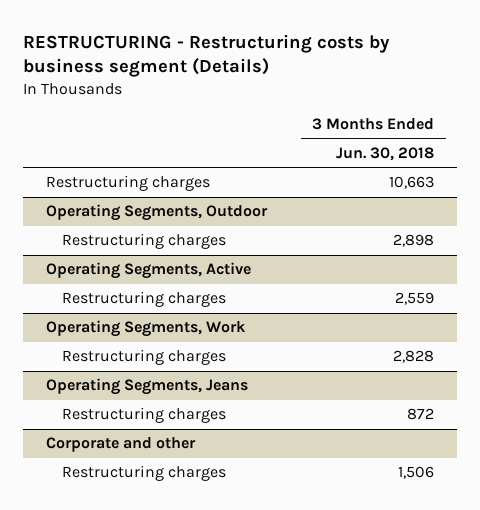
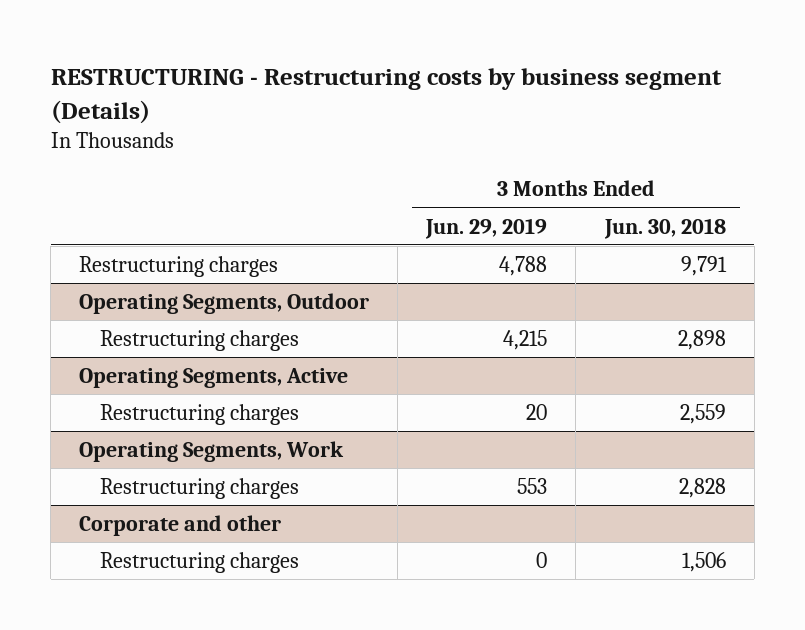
none -> [425,217,548,239] Jun. 29, 2019
[389,176,435,190] 10,663 -> [680,256,727,277] 9,791
[45,378,248,396] Operating Segments, Jeans -> none
[62,407,227,424] Restructuring charges -> none

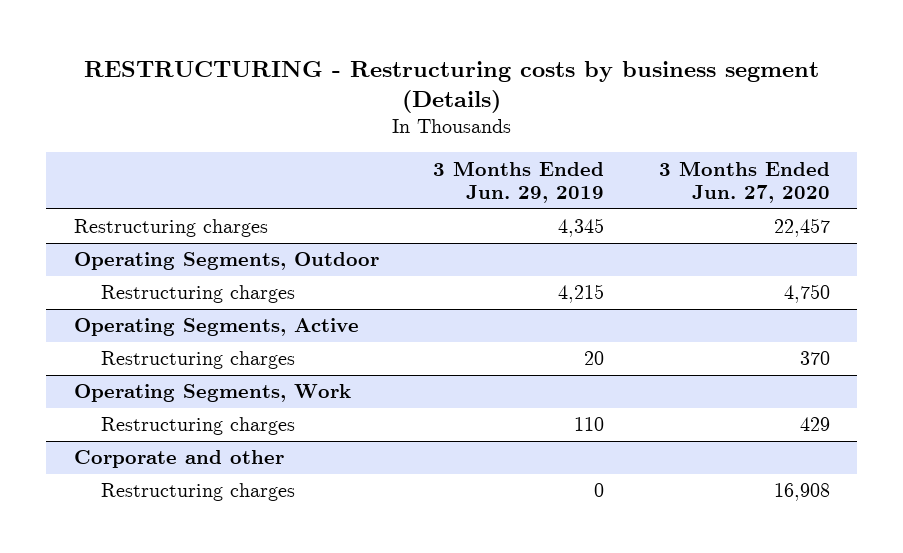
[603,217,726,239] Jun. 30, 2018 -> none
none -> [658,160,830,204] 3 Months Ended Jun. 27, 2020
[499,256,548,277] 4,788 -> [558,218,605,238] 4,345
[517,478,548,495] 553 -> [574,417,605,432] 110

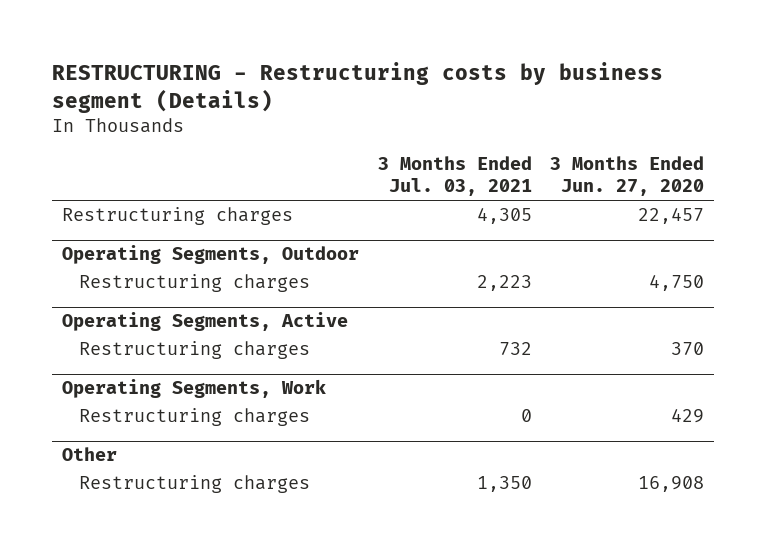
[433,160,605,204] 3 Months Ended Jun. 29, 2019 -> none
none -> [377,155,532,197] 3 Months Ended Jul. 03, 2021
[73,450,284,469] Corporate and other -> [61,447,117,462] Other

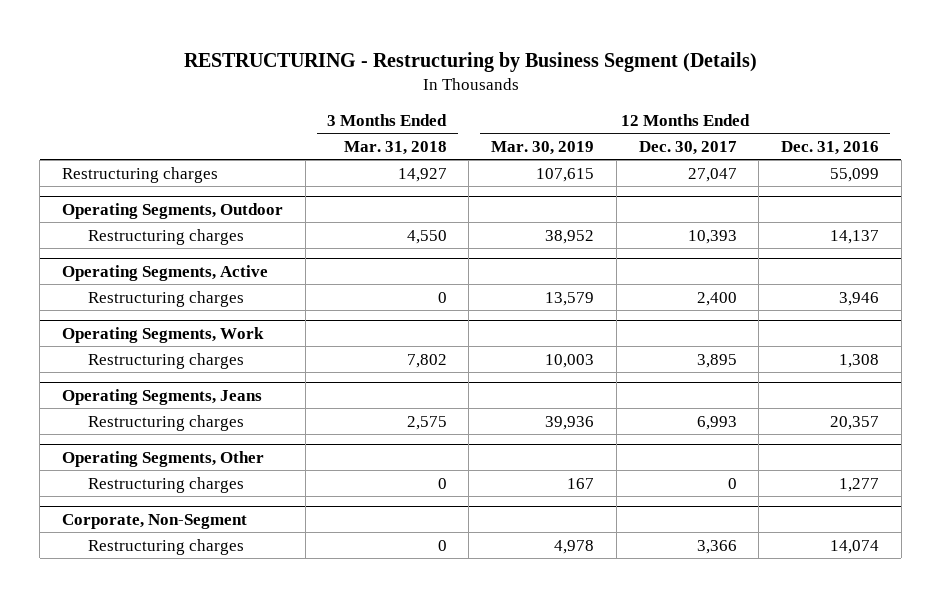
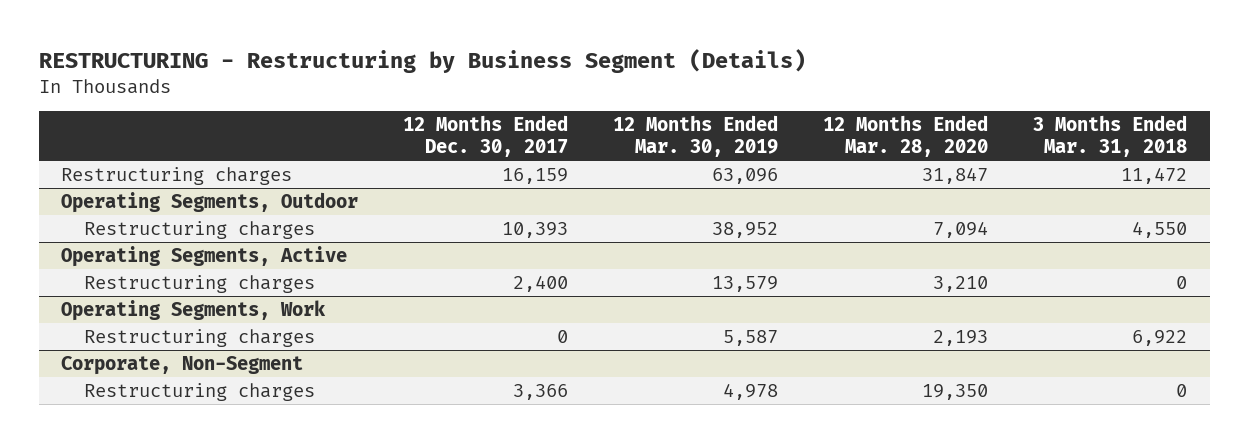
[781,140,880,155] Dec. 31, 2016 -> none
none -> [823,115,989,158] 12 Months Ended Mar. 28, 2020
[397,167,447,182] 14,927 -> [1121,167,1188,185] 11,472
[536,167,595,182] 107,615 -> [712,168,779,185] 63,096
[687,167,737,182] 27,047 -> [502,168,569,185] 16,159
[62,388,263,405] Operating Segments, Jeans -> none
[88,414,245,431] Restructuring charges -> none
[62,450,265,467] Operating Segments, Other -> none
[88,476,245,493] Restructuring charges -> none
[406,353,447,368] 7,802 -> [1132,330,1188,347] 6,922
[545,353,595,368] 10,003 -> [723,330,779,347] 5,587
[696,353,737,368] 3,895 -> [557,330,569,344] 0

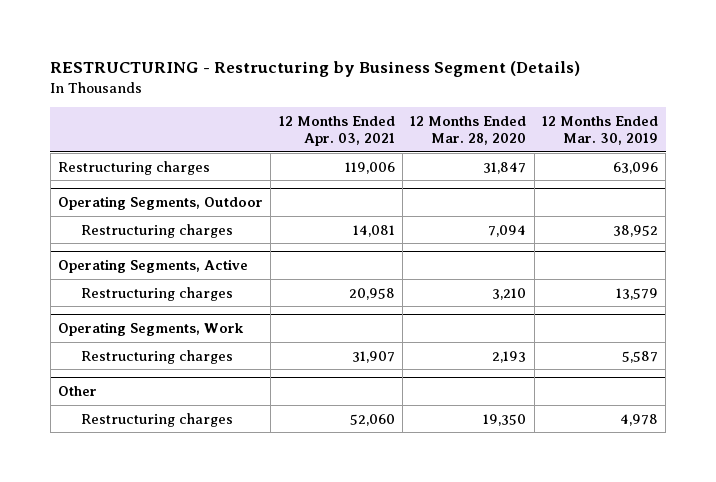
[403,115,569,158] 12 Months Ended Dec. 30, 2017 -> none
[1033,115,1188,158] 3 Months Ended Mar. 31, 2018 -> none
none -> [278,116,395,147] 12 Months Ended Apr. 03, 2021
[61,356,304,376] Corporate, Non-Segment -> [57,386,97,397] Other

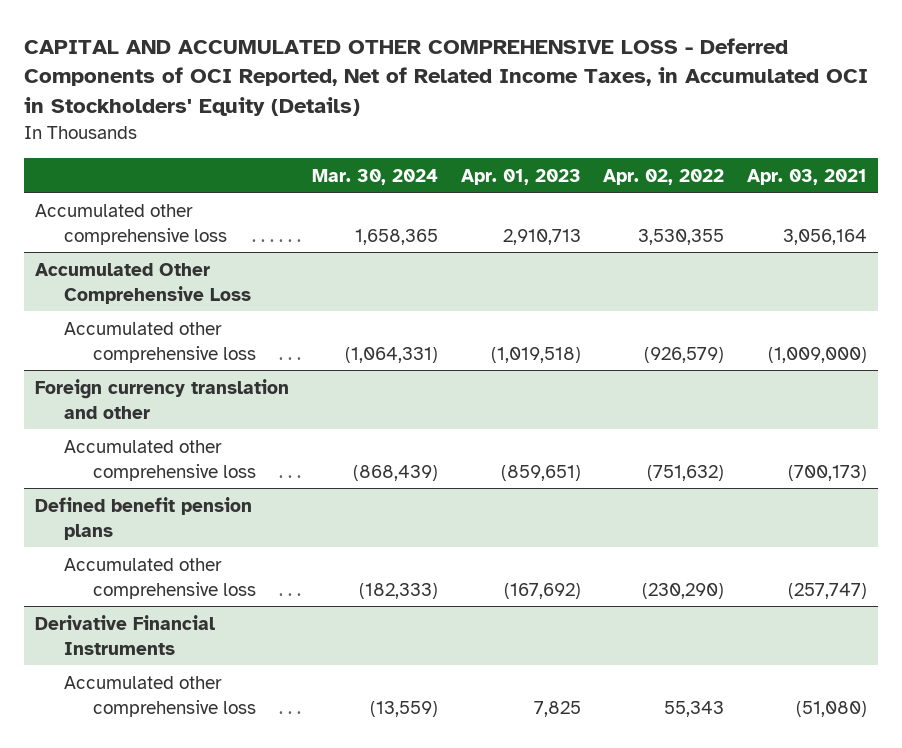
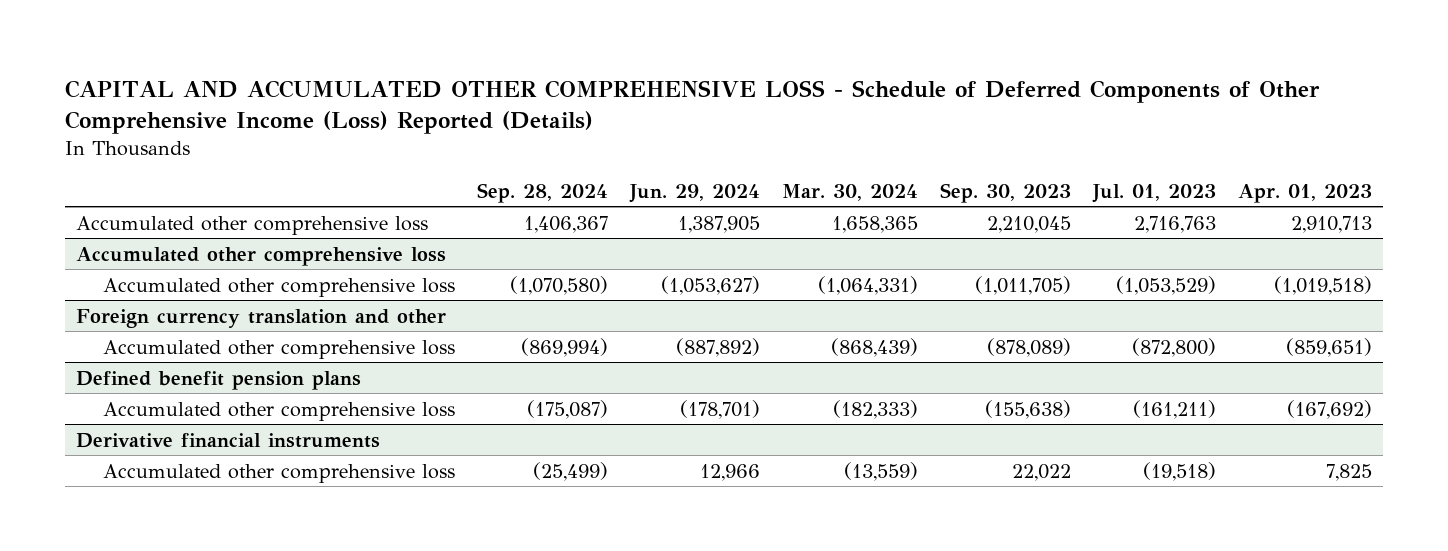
[23,37,868,117] CAPITAL AND ACCUMULATED OTHER COMPREHENSIVE LOSS - Deferred Components of OCI Reported, Net of Related Income Taxes, in Accumulated OCI in Stockholders' Equity (Details) -> [65,79,1321,134] CAPITAL AND ACCUMULATED OTHER COMPREHENSIVE LOSS - Schedule of Deferred Components of Other Comprehensive Income (Loss) Reported (Details)
[603,168,725,185] Apr. 02, 2022 -> none
[746,168,867,185] Apr. 03, 2021 -> none
none -> [476,182,608,203] Sep. 28, 2024
none -> [628,183,760,203] Jun. 29, 2024
none -> [939,182,1071,203] Sep. 30, 2023
none -> [1091,183,1216,203] Jul. 01, 2023
[35,262,251,304] Accumulated Other Comprehensive Loss -> [76,246,447,266] Accumulated other comprehensive loss
[35,614,216,655] Derivative Financial Instruments -> [76,432,381,448] Derivative financial instruments

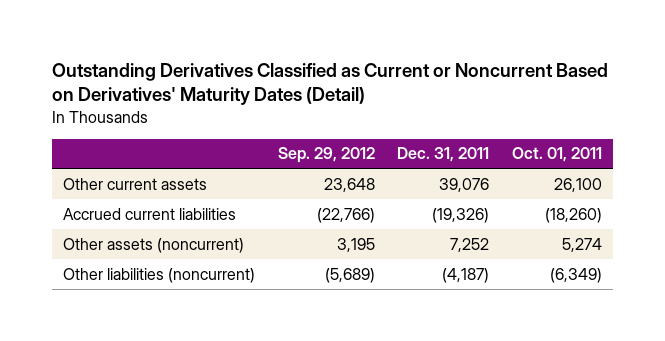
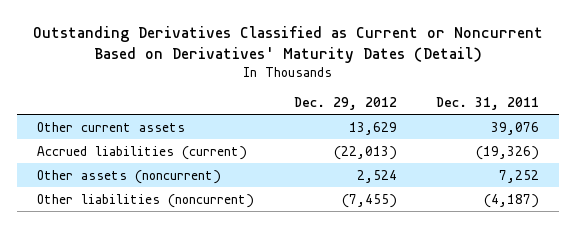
[277,147,375,164] Sep. 29, 2012 -> none
[511,147,602,163] Oct. 01, 2011 -> none
none -> [293,96,397,110] Dec. 29, 2012
[63,207,237,220] Accrued current liabilities -> [36,145,247,160] Accrued liabilities (current)

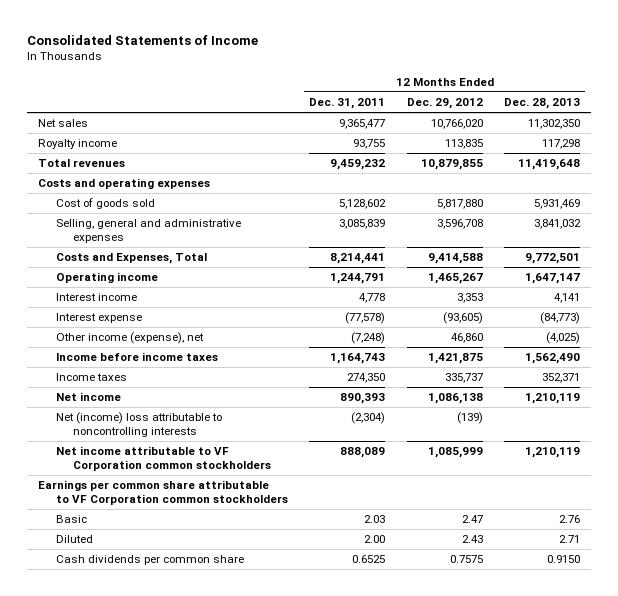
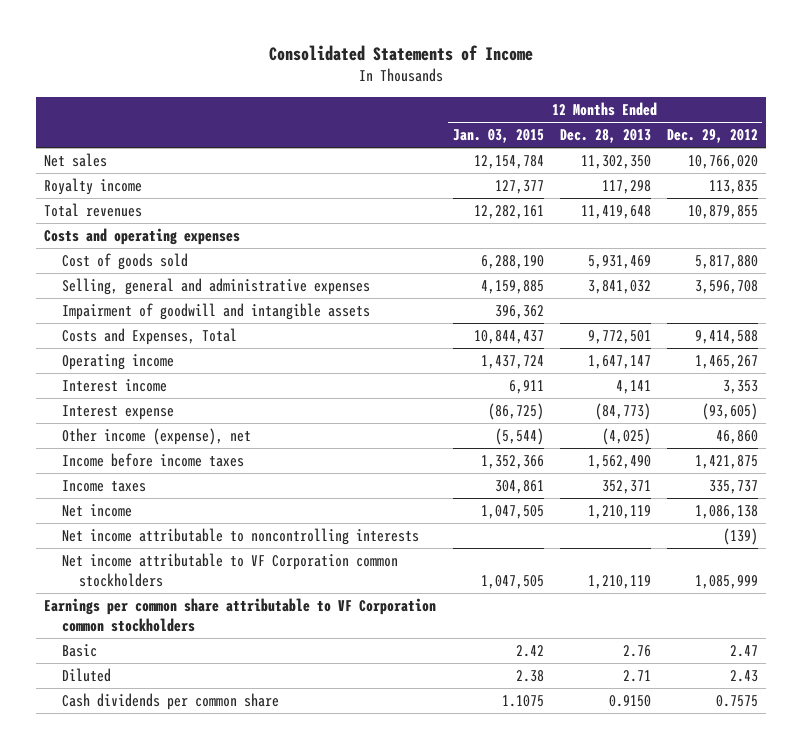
[309,98,386,110] Dec. 31, 2011 -> none
none -> [452,129,544,144] Jan. 03, 2015
none -> [61,303,370,321] Impairment of goodwill and intangible assets
[55,412,222,437] Net (income) loss attributable to noncontrolling interests -> [61,528,419,546] Net income attributable to noncontrolling interests

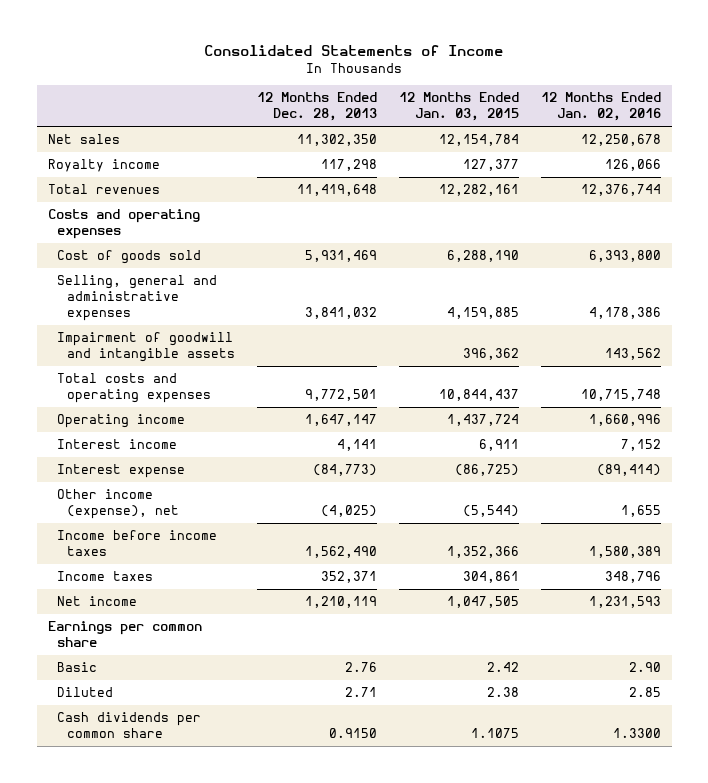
[667,129,759,144] Dec. 29, 2012 -> none
none -> [540,92,661,122] 12 Months Ended Jan. 02, 2016
[61,328,237,346] Costs and Expenses, Total -> [57,373,212,404] Total costs and operating expenses
[61,528,419,546] Net income attributable to noncontrolling interests -> none
[61,553,398,588] Net income attributable to VF Corporation common stockholders -> none
[44,598,437,633] Earnings per common share attributable to VF Corporation common stockholders -> [47,621,202,648] Earnings per common share

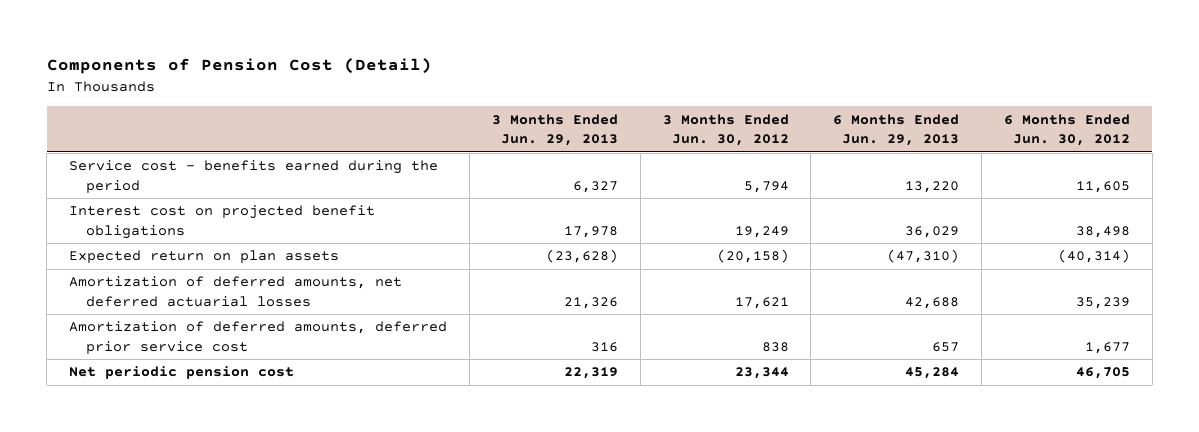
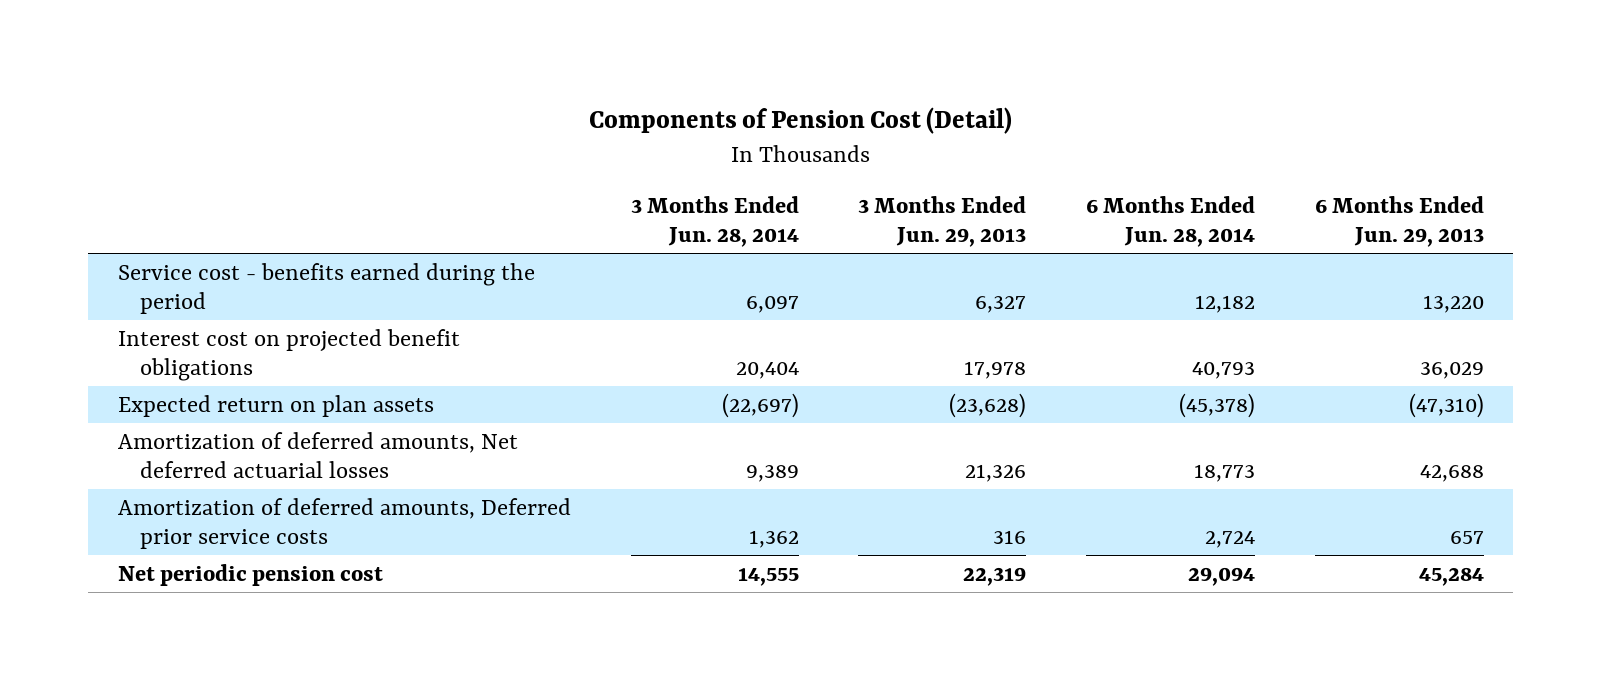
[662,113,789,147] 3 Months Ended Jun. 30, 2012 -> none
[1003,113,1130,147] 6 Months Ended Jun. 30, 2012 -> none
none -> [630,195,799,248] 3 Months Ended Jun. 28, 2014
none -> [1085,195,1255,248] 6 Months Ended Jun. 28, 2014
[69,276,403,308] Amortization of deferred amounts, net deferred actuarial losses -> [118,431,519,478] Amortization of deferred amounts, Net deferred actuarial losses
[69,321,448,355] Amortization of deferred amounts, deferred prior service cost -> [118,497,572,549] Amortization of deferred amounts, Deferred prior service costs

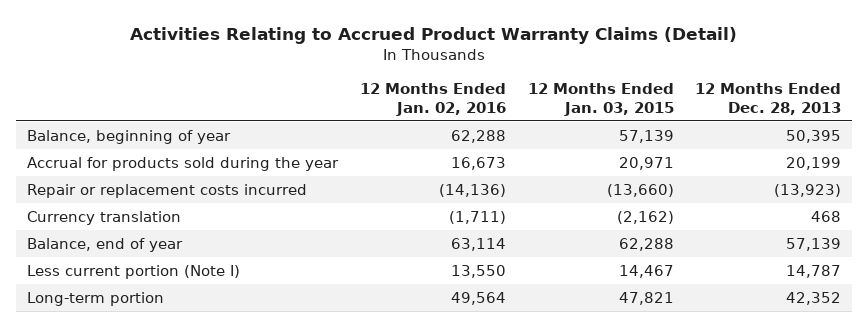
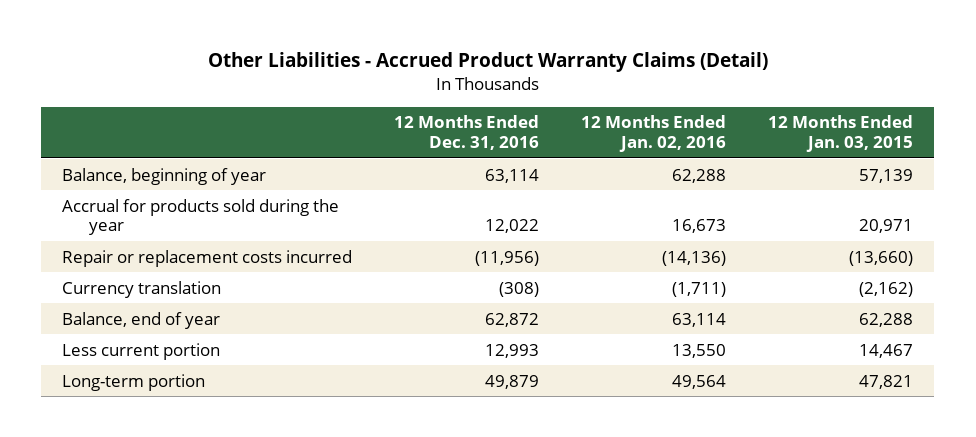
[130,26,738,44] Activities Relating to Accrued Product Warranty Claims (Detail) -> [207,52,768,73] Other Liabilities - Accrued Product Warranty Claims (Detail)
[695,82,842,115] 12 Months Ended Dec. 28, 2013 -> none
none -> [394,115,540,150] 12 Months Ended Dec. 31, 2016
[27,265,241,280] Less current portion (Note I) -> [62,342,221,360] Less current portion

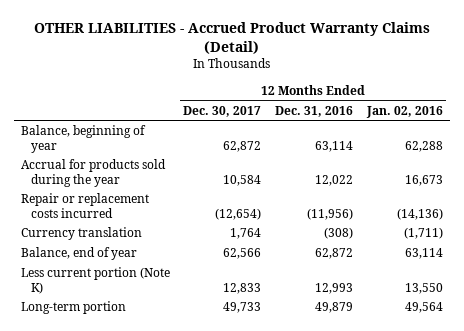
[207,52,768,73] Other Liabilities - Accrued Product Warranty Claims (Detail) -> [33,21,430,54] OTHER LIABILITIES - Accrued Product Warranty Claims (Detail)
[768,115,914,152] 12 Months Ended Jan. 03, 2015 -> none
none -> [183,105,262,117] Dec. 30, 2017
[62,342,221,360] Less current portion -> [20,267,170,294] Less current portion (Note K)

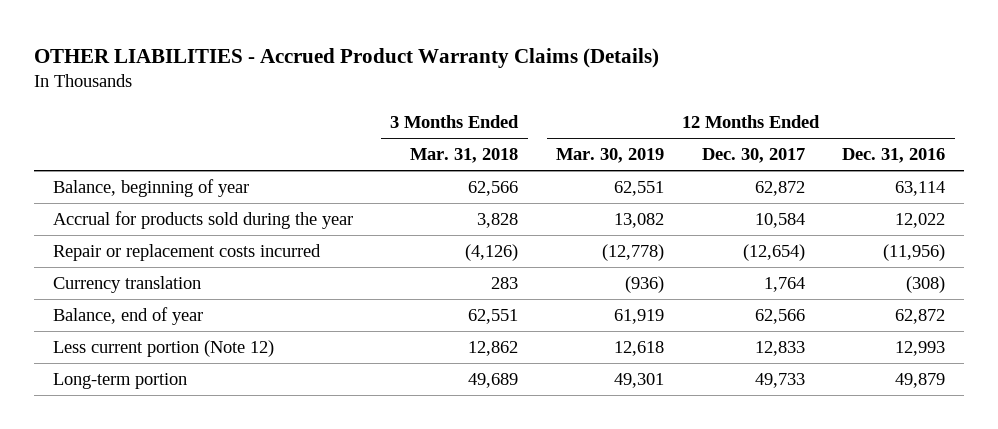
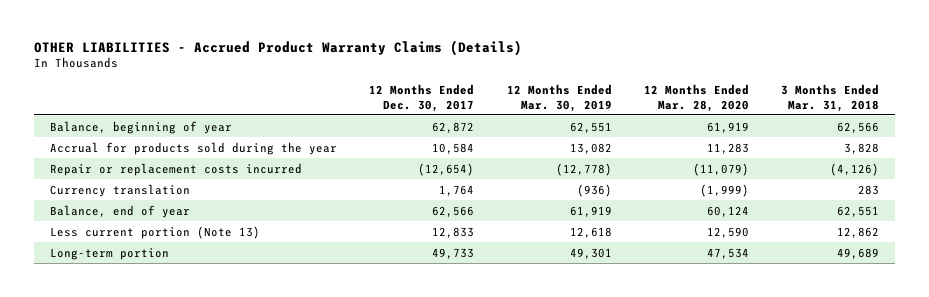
[842,148,946,164] Dec. 31, 2016 -> none
none -> [643,83,749,112] 12 Months Ended Mar. 28, 2020
[52,340,274,358] Less current portion (Note 12) -> [50,225,261,239] Less current portion (Note 13)

